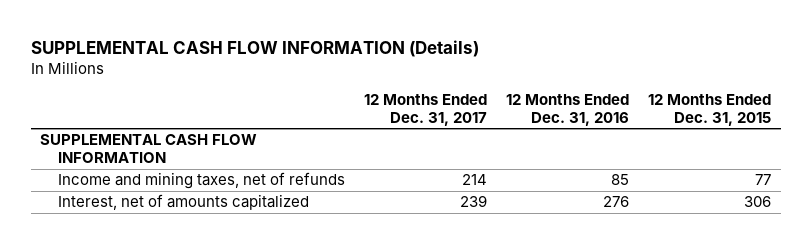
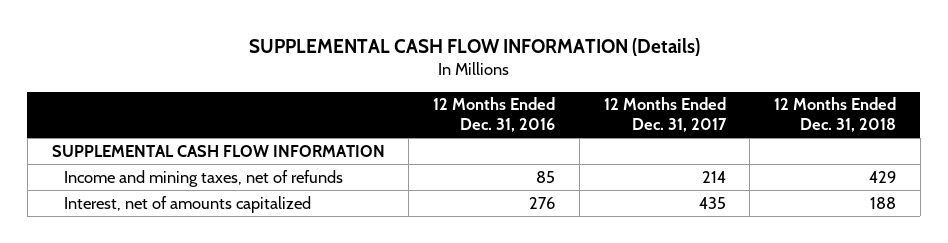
[648,94,772,126] 12 Months Ended Dec. 31, 2015 -> none
none -> [774,97,897,133] 12 Months Ended Dec. 31, 2018
[459,195,487,208] 239 -> [698,196,726,209] 435

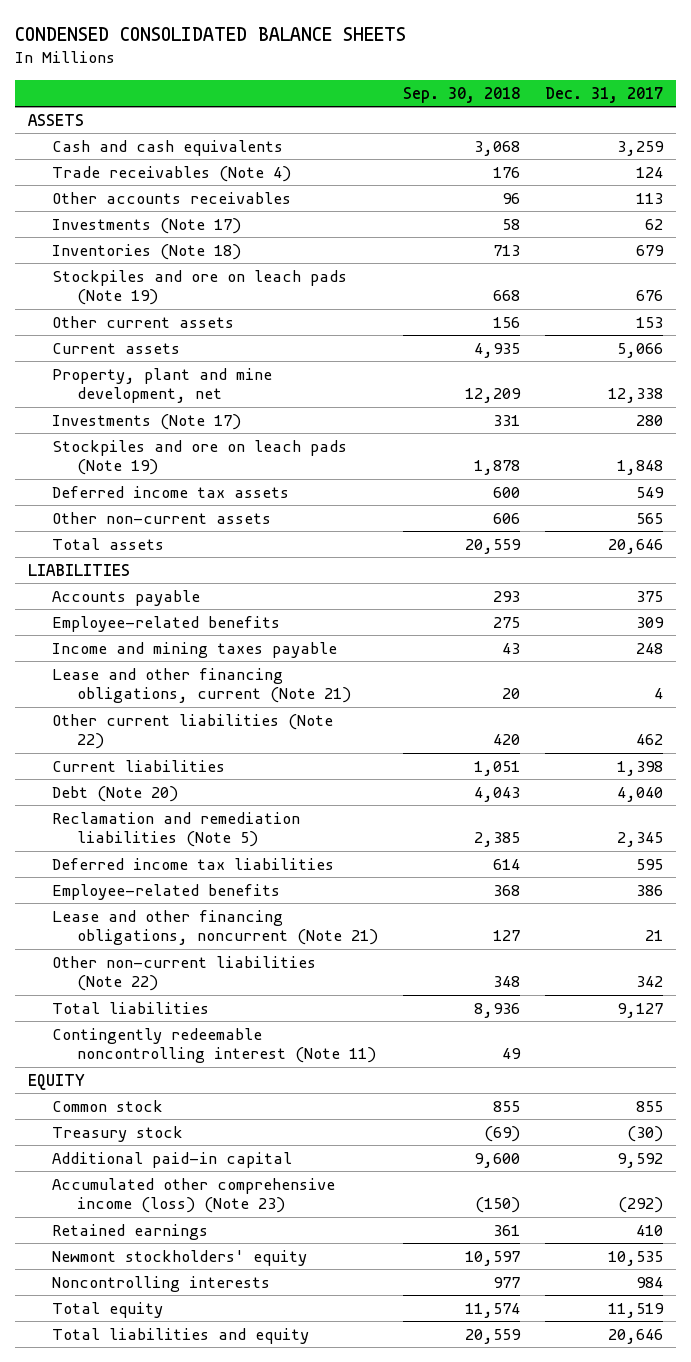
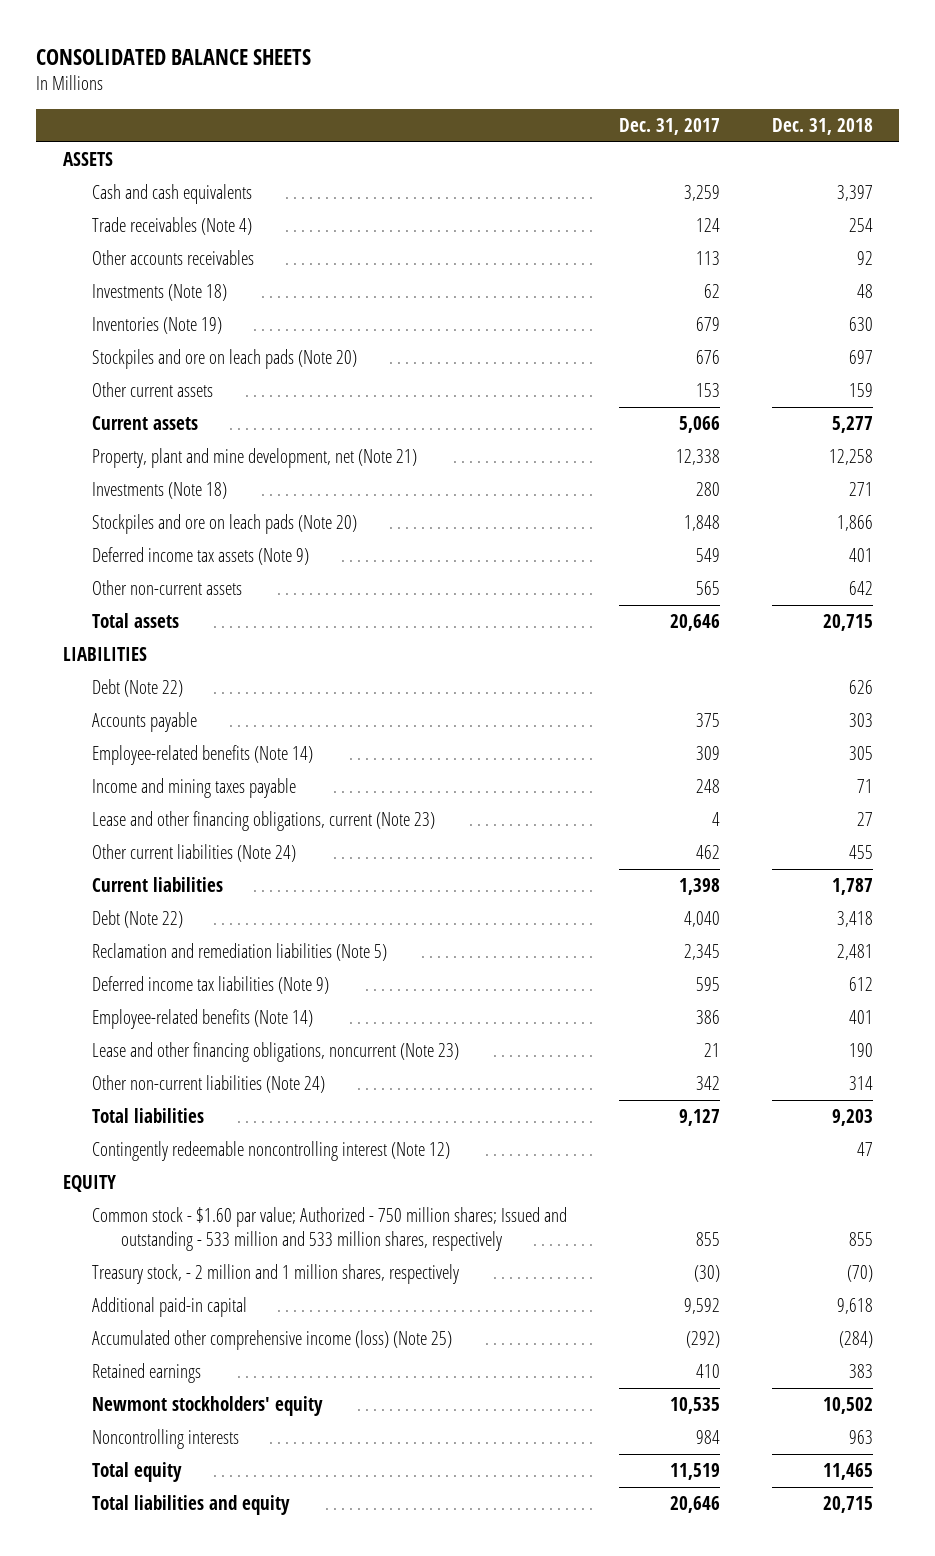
[15,27,407,42] CONDENSED CONSOLIDATED BALANCE SHEETS -> [36,49,312,66] CONSOLIDATED BALANCE SHEETS
[403,86,521,103] Sep. 30, 2018 -> none
none -> [771,117,873,135] Dec. 31, 2018
[52,217,242,234] Investments (Note 17) -> [91,284,227,302] Investments (Note 18)
[52,243,242,260] Inventories (Note 18) -> [91,317,222,335] Inventories (Note 19)
[52,269,348,306] Stockpiles and ore on leach pads (Note 19) -> [91,349,357,370] Stockpiles and ore on leach pads (Note 20)
[52,367,273,404] Property, plant and mine development, net -> [91,448,417,469] Property, plant and mine development, net (Note 21)
[52,413,242,430] Investments (Note 17) -> [91,482,227,500] Investments (Note 18)
[52,439,348,476] Stockpiles and ore on leach pads (Note 19) -> [91,514,357,535] Stockpiles and ore on leach pads (Note 20)
[52,485,290,498] Deferred income tax assets -> [91,547,309,566] Deferred income tax assets (Note 9)
none -> [91,679,183,698] Debt (Note 22)
[52,615,281,632] Employee-related benefits -> [91,745,313,766] Employee-related benefits (Note 14)
[52,667,351,704] Lease and other financing obligations, current (Note 21) -> [91,811,435,832] Lease and other financing obligations, current (Note 23)
[52,713,334,750] Other current liabilities (Note 22) -> [91,844,296,863] Other current liabilities (Note 24)
[52,785,179,802] Debt (Note 20) -> [91,910,183,929] Debt (Note 22)
[52,857,335,870] Deferred income tax liabilities -> [91,976,329,995] Deferred income tax liabilities (Note 9)
[52,883,281,900] Employee-related benefits -> [91,1009,313,1030] Employee-related benefits (Note 14)
[52,909,378,946] Lease and other financing obligations, noncurrent (Note 21) -> [91,1042,459,1063] Lease and other financing obligations, noncurrent (Note 23)
[52,955,317,992] Other non-current liabilities (Note 22) -> [91,1075,325,1094] Other non-current liabilities (Note 24)
[52,1027,376,1064] Contingently redeemable noncontrolling interest (Note 11) -> [91,1141,450,1162] Contingently redeemable noncontrolling interest (Note 12)
[52,1099,164,1112] Common stock -> [91,1207,567,1251] Common stock - $1.60 par value; Authorized - 750 million shares; Issued and outstanding - 533 million and 533 million shares, respectively
[52,1125,184,1142] Treasury stock -> [91,1264,459,1285] Treasury stock, - 2 million and 1 million shares, respectively
[52,1177,336,1214] Accumulated other comprehensive income (loss) (Note 23) -> [91,1330,452,1351] Accumulated other comprehensive income (loss) (Note 25)

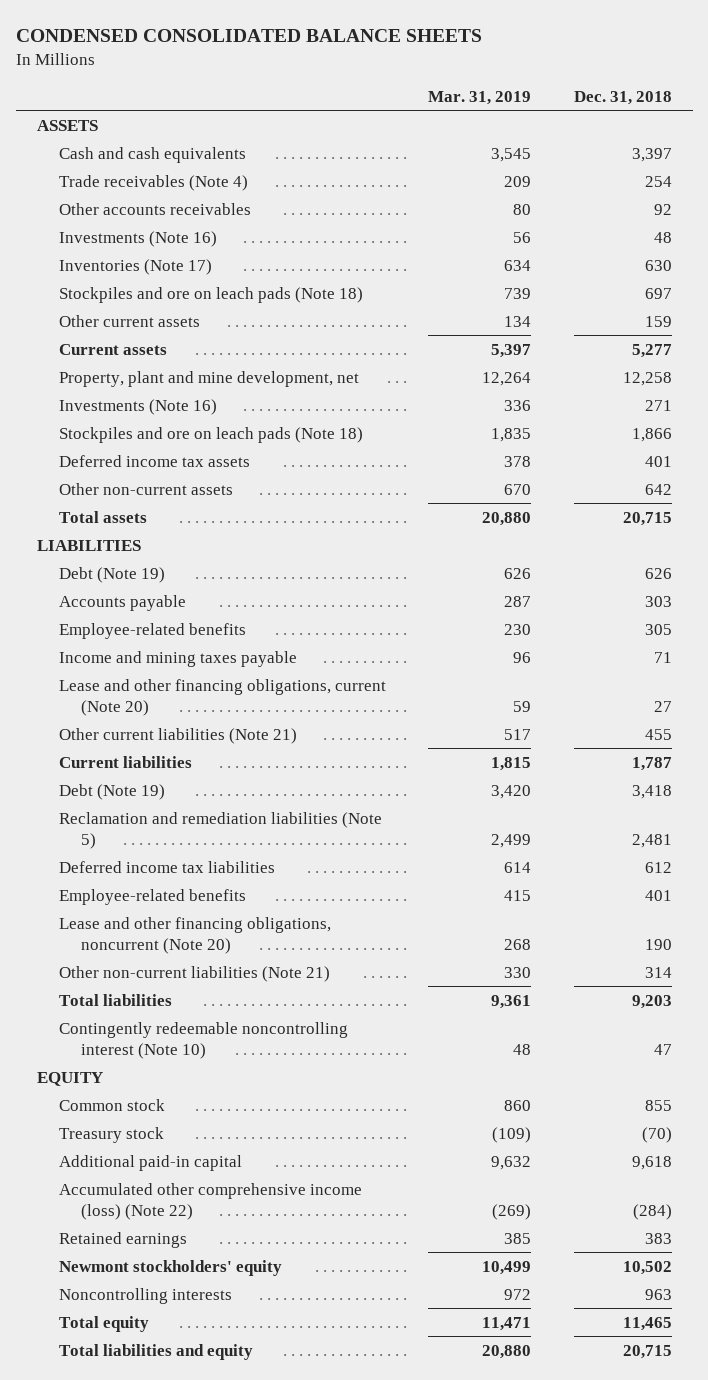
[36,49,312,66] CONSOLIDATED BALANCE SHEETS -> [15,29,482,43] CONDENSED CONSOLIDATED BALANCE SHEETS
[618,117,720,135] Dec. 31, 2017 -> none
none -> [428,90,532,105] Mar. 31, 2019
[91,284,227,302] Investments (Note 18) -> [59,230,218,247] Investments (Note 16)
[91,317,222,335] Inventories (Note 19) -> [59,258,213,275] Inventories (Note 17)
[91,349,357,370] Stockpiles and ore on leach pads (Note 20) -> [59,286,364,303] Stockpiles and ore on leach pads (Note 18)
[91,448,417,469] Property, plant and mine development, net (Note 21) -> [59,370,360,387] Property, plant and mine development, net
[91,482,227,500] Investments (Note 18) -> [59,398,218,415] Investments (Note 16)
[91,514,357,535] Stockpiles and ore on leach pads (Note 20) -> [59,426,364,443] Stockpiles and ore on leach pads (Note 18)
[91,547,309,566] Deferred income tax assets (Note 9) -> [59,454,251,467] Deferred income tax assets
[91,679,183,698] Debt (Note 22) -> [59,566,166,583] Debt (Note 19)
[91,745,313,766] Employee-related benefits (Note 14) -> [59,622,247,639] Employee-related benefits
[91,811,435,832] Lease and other financing obligations, current (Note 23) -> [59,678,387,716] Lease and other financing obligations, current (Note 20)
[91,844,296,863] Other current liabilities (Note 24) -> [59,727,298,744] Other current liabilities (Note 21)
[91,910,183,929] Debt (Note 22) -> [59,783,166,800] Debt (Note 19)
[91,976,329,995] Deferred income tax liabilities (Note 9) -> [59,860,276,873] Deferred income tax liabilities
[91,1009,313,1030] Employee-related benefits (Note 14) -> [59,888,247,905] Employee-related benefits
[91,1042,459,1063] Lease and other financing obligations, noncurrent (Note 23) -> [59,916,332,954] Lease and other financing obligations, noncurrent (Note 20)
[91,1075,325,1094] Other non-current liabilities (Note 24) -> [59,965,331,982] Other non-current liabilities (Note 21)
[91,1141,450,1162] Contingently redeemable noncontrolling interest (Note 12) -> [59,1021,349,1059] Contingently redeemable noncontrolling interest (Note 10)
[91,1207,567,1251] Common stock - $1.60 par value; Authorized - 750 million shares; Issued and outstanding - 533 million and 533 million shares, respectively -> [59,1098,166,1111] Common stock
[91,1264,459,1285] Treasury stock, - 2 million and 1 million shares, respectively -> [59,1126,165,1143] Treasury stock
[91,1330,452,1351] Accumulated other comprehensive income (loss) (Note 25) -> [59,1182,363,1220] Accumulated other comprehensive income (loss) (Note 22)

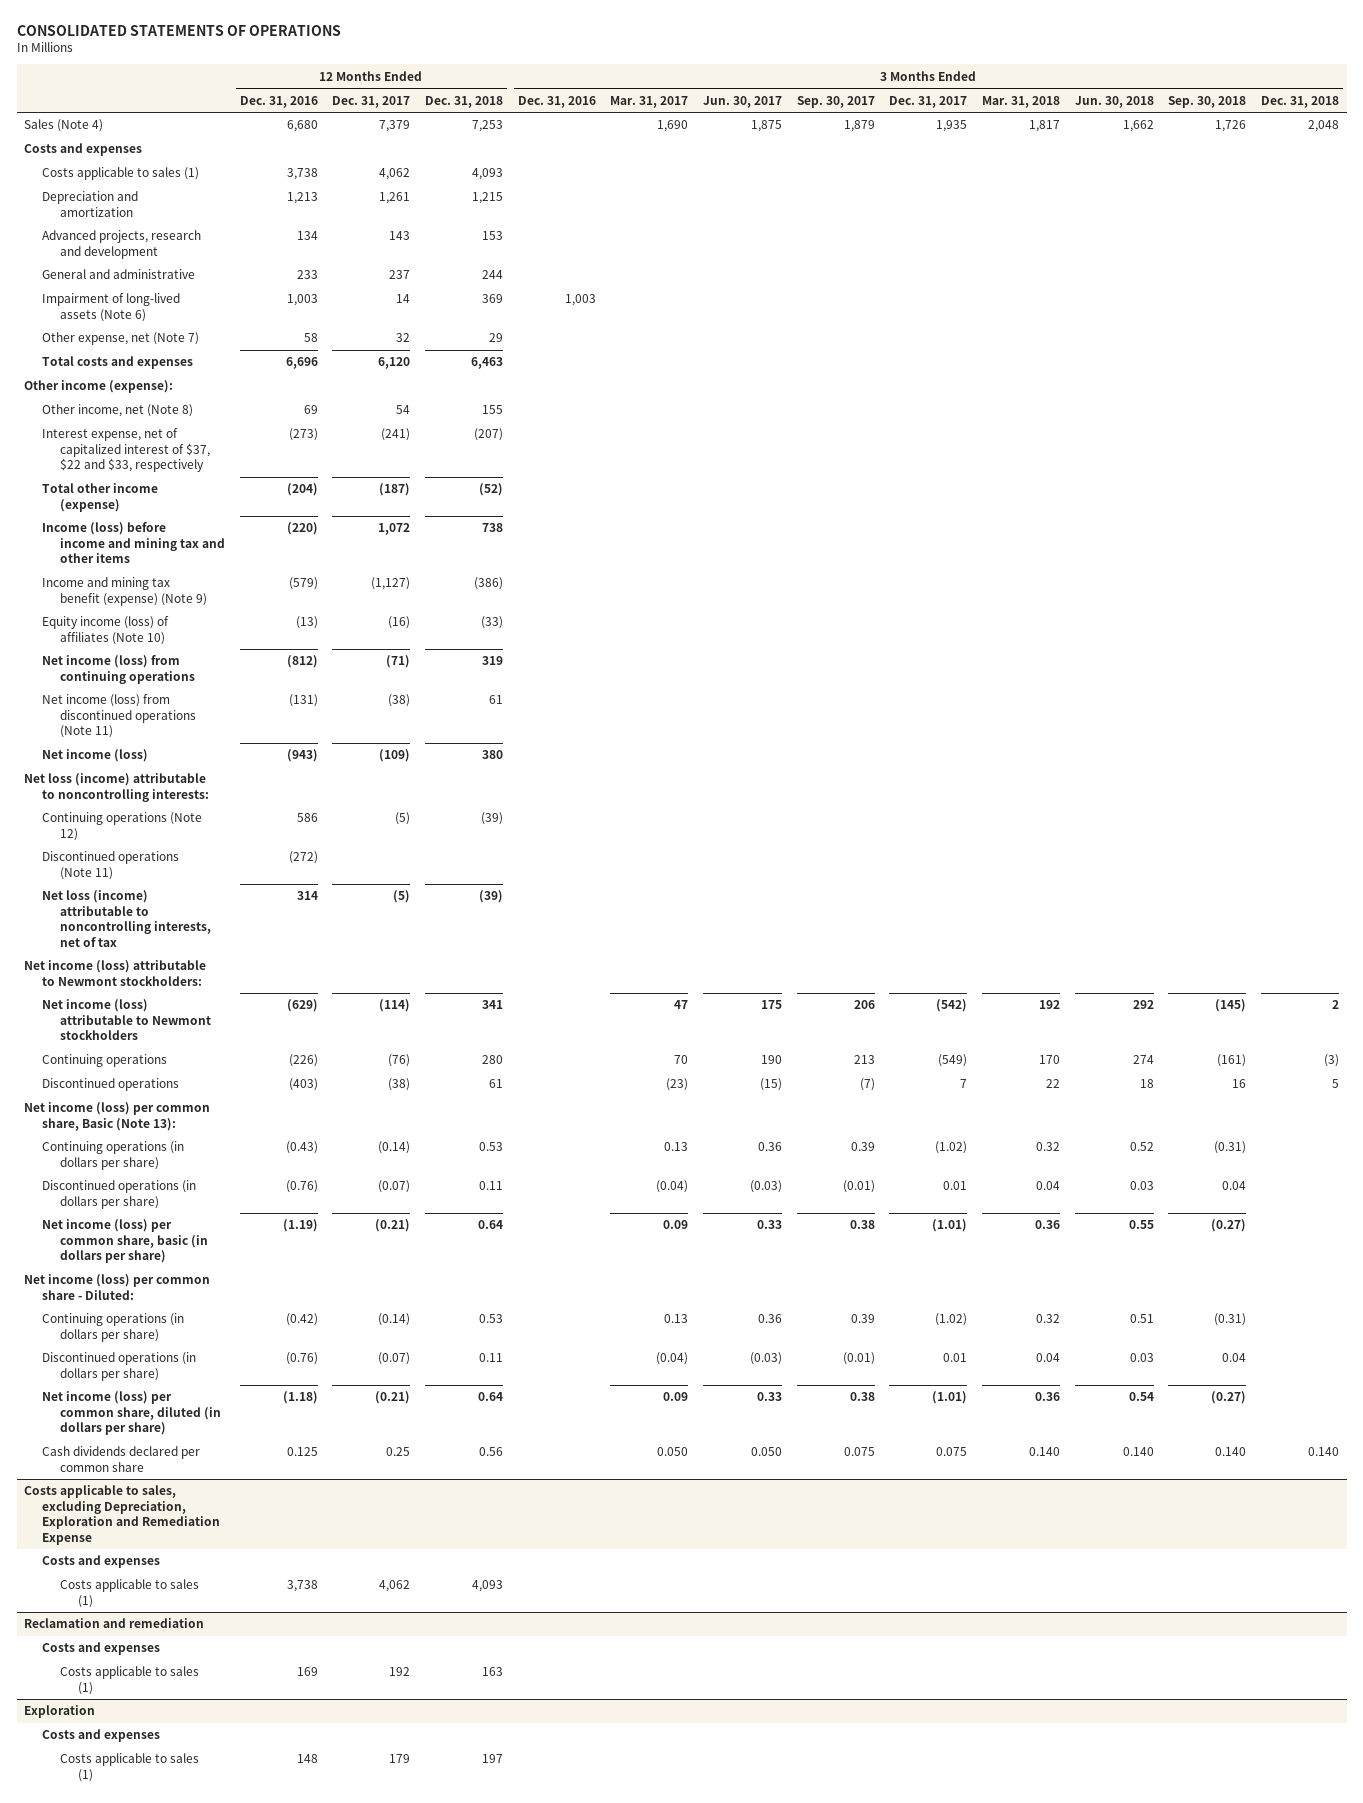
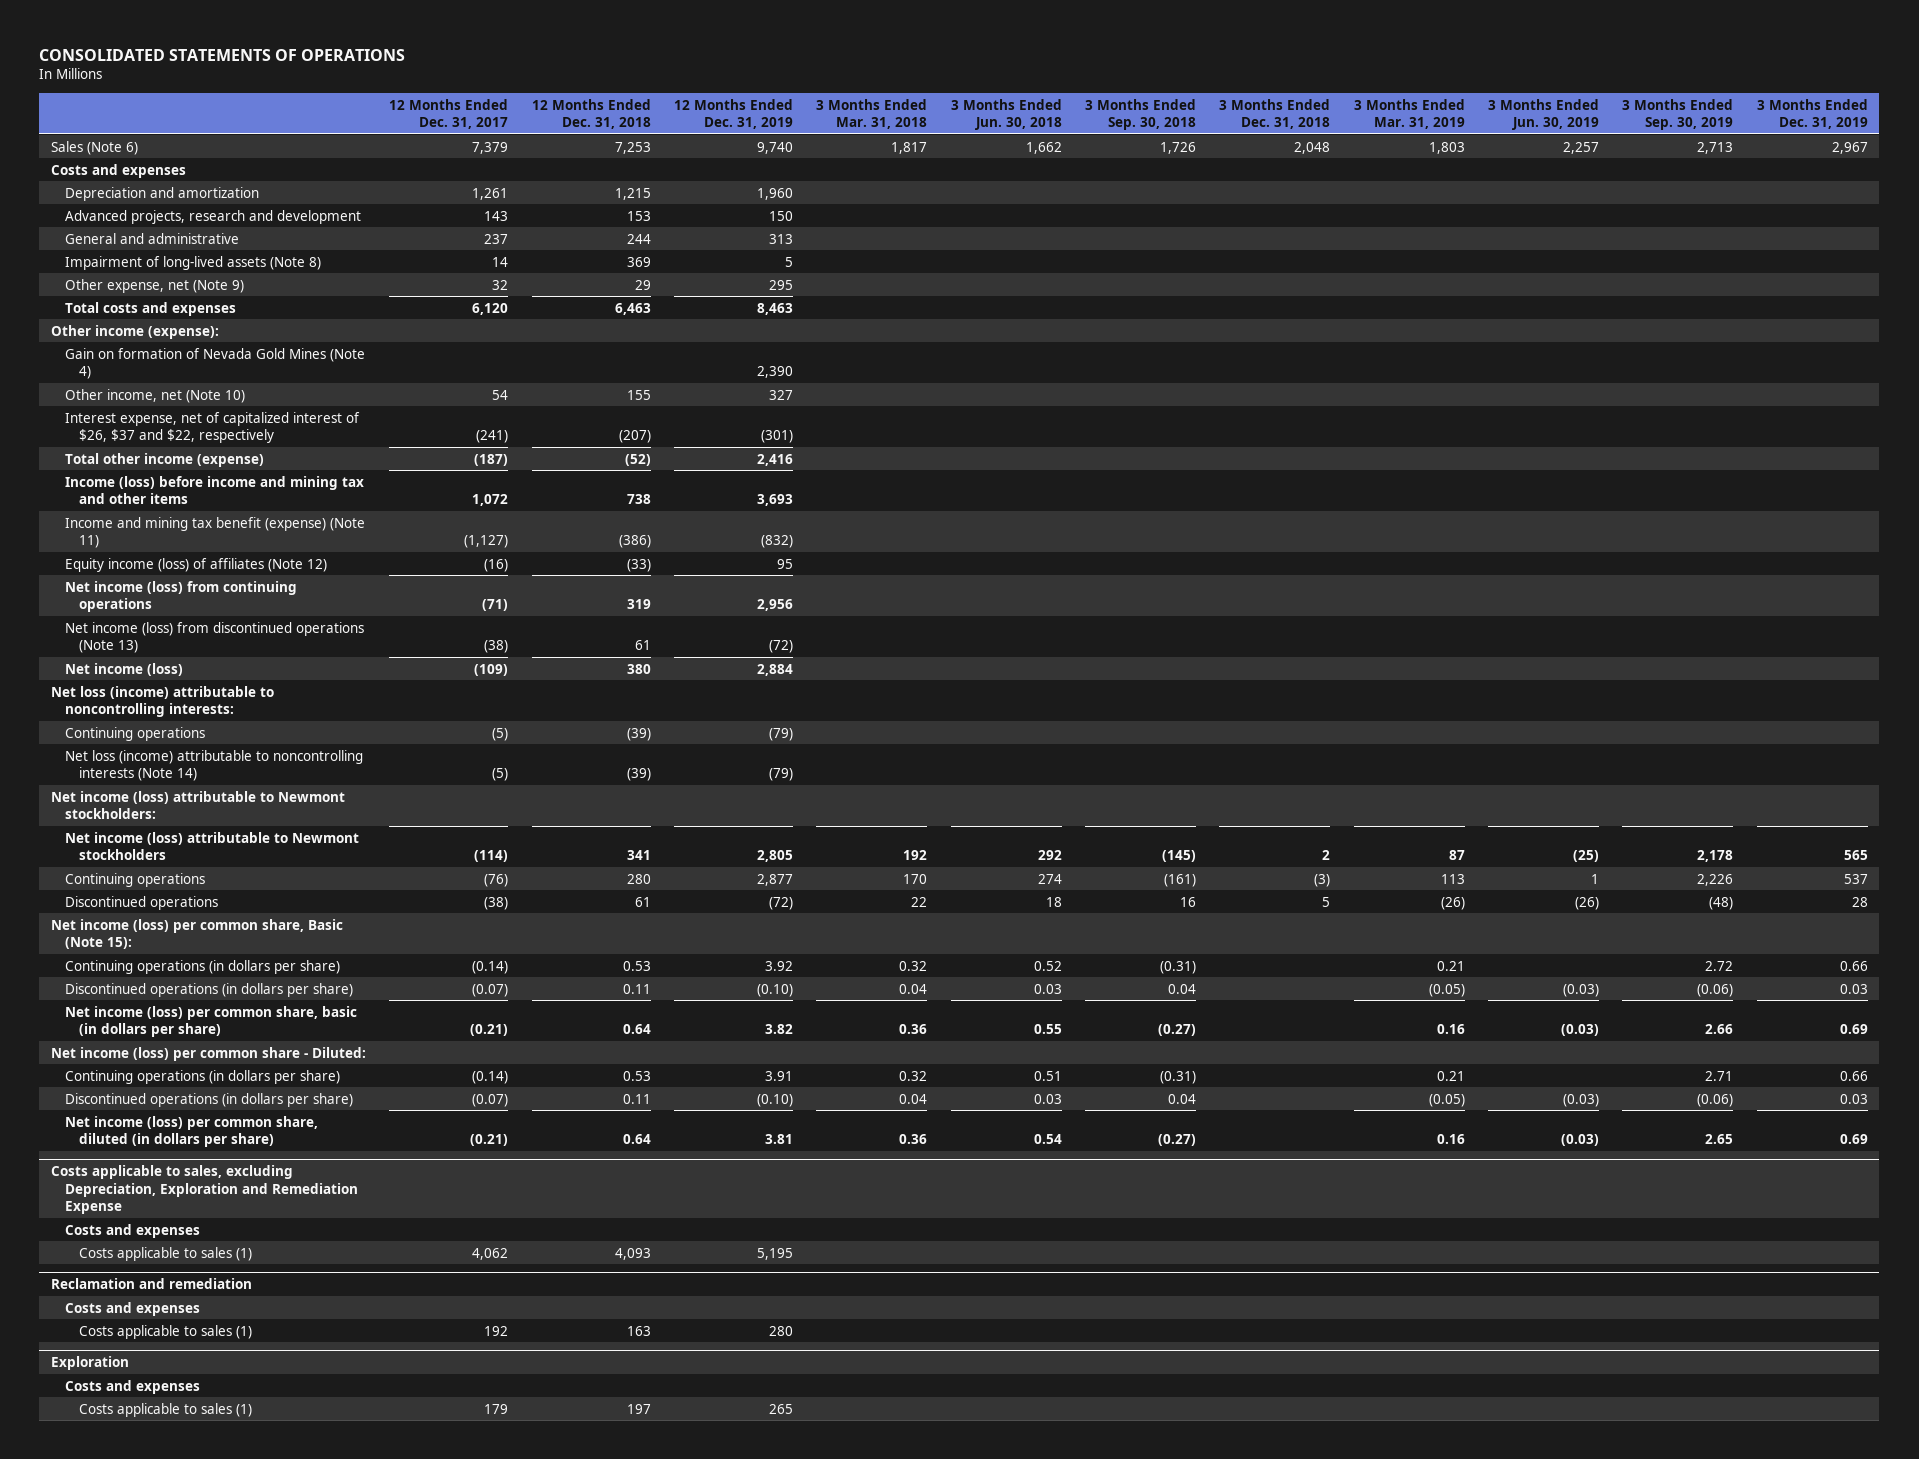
[239,95,318,108] Dec. 31, 2016 -> none
[517,95,596,108] Dec. 31, 2016 -> none
[610,95,689,108] Mar. 31, 2017 -> none
[703,95,783,108] Jun. 30, 2017 -> none
[796,95,875,108] Sep. 30, 2017 -> none
[889,95,968,108] Dec. 31, 2017 -> none
none -> [674,98,794,129] 12 Months Ended Dec. 31, 2019
none -> [1353,98,1465,129] 3 Months Ended Mar. 31, 2019
none -> [1488,98,1600,130] 3 Months Ended Jun. 30, 2019
none -> [1622,98,1734,130] 3 Months Ended Sep. 30, 2019
none -> [1756,98,1868,129] 3 Months Ended Dec. 31, 2019
[24,119,104,133] Sales (Note 4) -> [51,140,139,155] Sales (Note 6)
[42,167,200,181] Costs applicable to sales (1) -> none
[42,293,181,322] Impairment of long-lived assets (Note 6) -> [64,255,321,270] Impairment of long-lived assets (Note 8)
[42,332,200,346] Other expense, net (Note 7) -> [64,278,244,293] Other expense, net (Note 9)
none -> [64,347,365,379] Gain on formation of Nevada Gold Mines (Note 4)
[42,404,194,418] Other income, net (Note 8) -> [64,388,245,403] Other income, net (Note 10)
[42,428,210,473] Interest expense, net of capitalized interest of $37, $22 and $33, respectively -> [64,411,360,443] Interest expense, net of capitalized interest of $26, $37 and $22, respectively
[42,577,207,606] Income and mining tax benefit (expense) (Note 9) -> [64,516,365,548] Income and mining tax benefit (expense) (Note 11)
[42,616,170,645] Equity income (loss) of affiliates (Note 10) -> [64,557,327,572] Equity income (loss) of affiliates (Note 12)
[42,694,196,739] Net income (loss) from discontinued operations (Note 11) -> [64,621,364,653] Net income (loss) from discontinued operations (Note 13)
[42,851,180,880] Discontinued operations (Note 11) -> none
[42,812,203,841] Continuing operations (Note 12) -> [64,726,205,741] Continuing operations
[42,890,211,947] Net loss (income) attributable to noncontrolling interests, net of tax -> [64,749,363,781] Net loss (income) attributable to noncontrolling interests (Note 14)
[24,1102,211,1131] Net income (loss) per common share, Basic (Note 13): -> [51,918,344,949] Net income (loss) per common share, Basic (Note 15):
[42,1446,201,1472] Cash dividends declared per common share -> none

